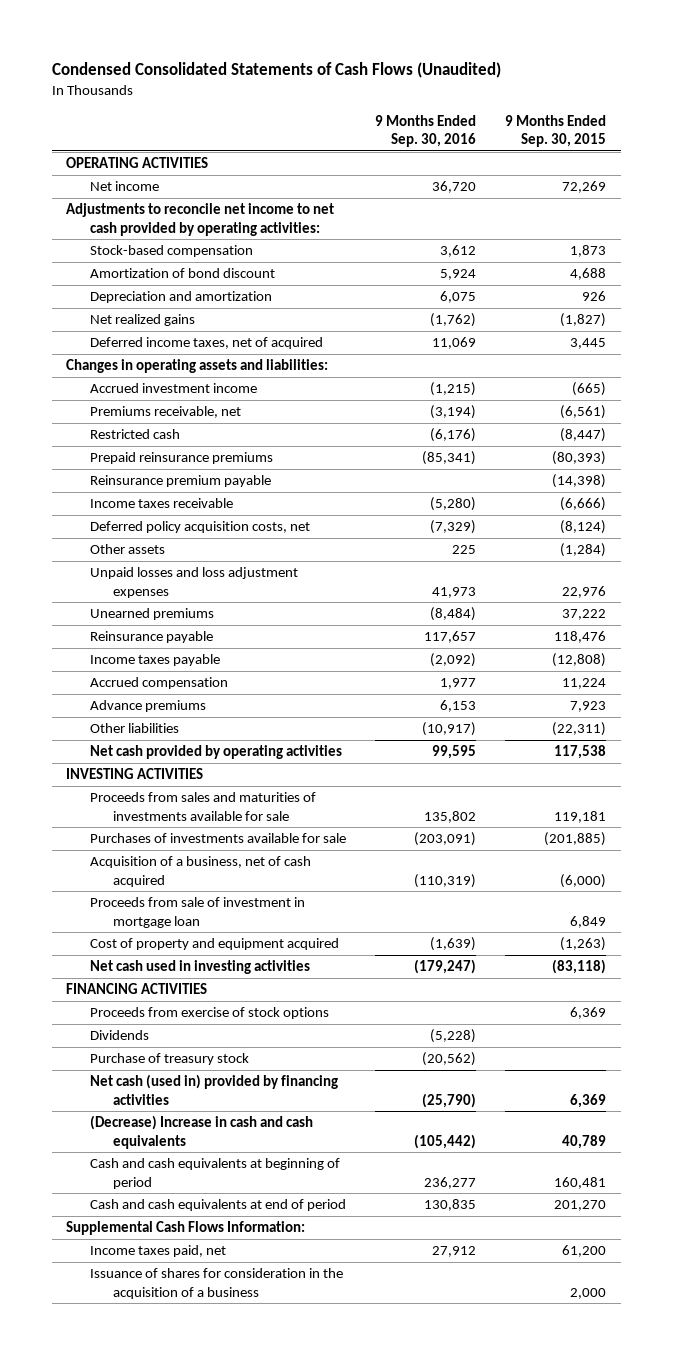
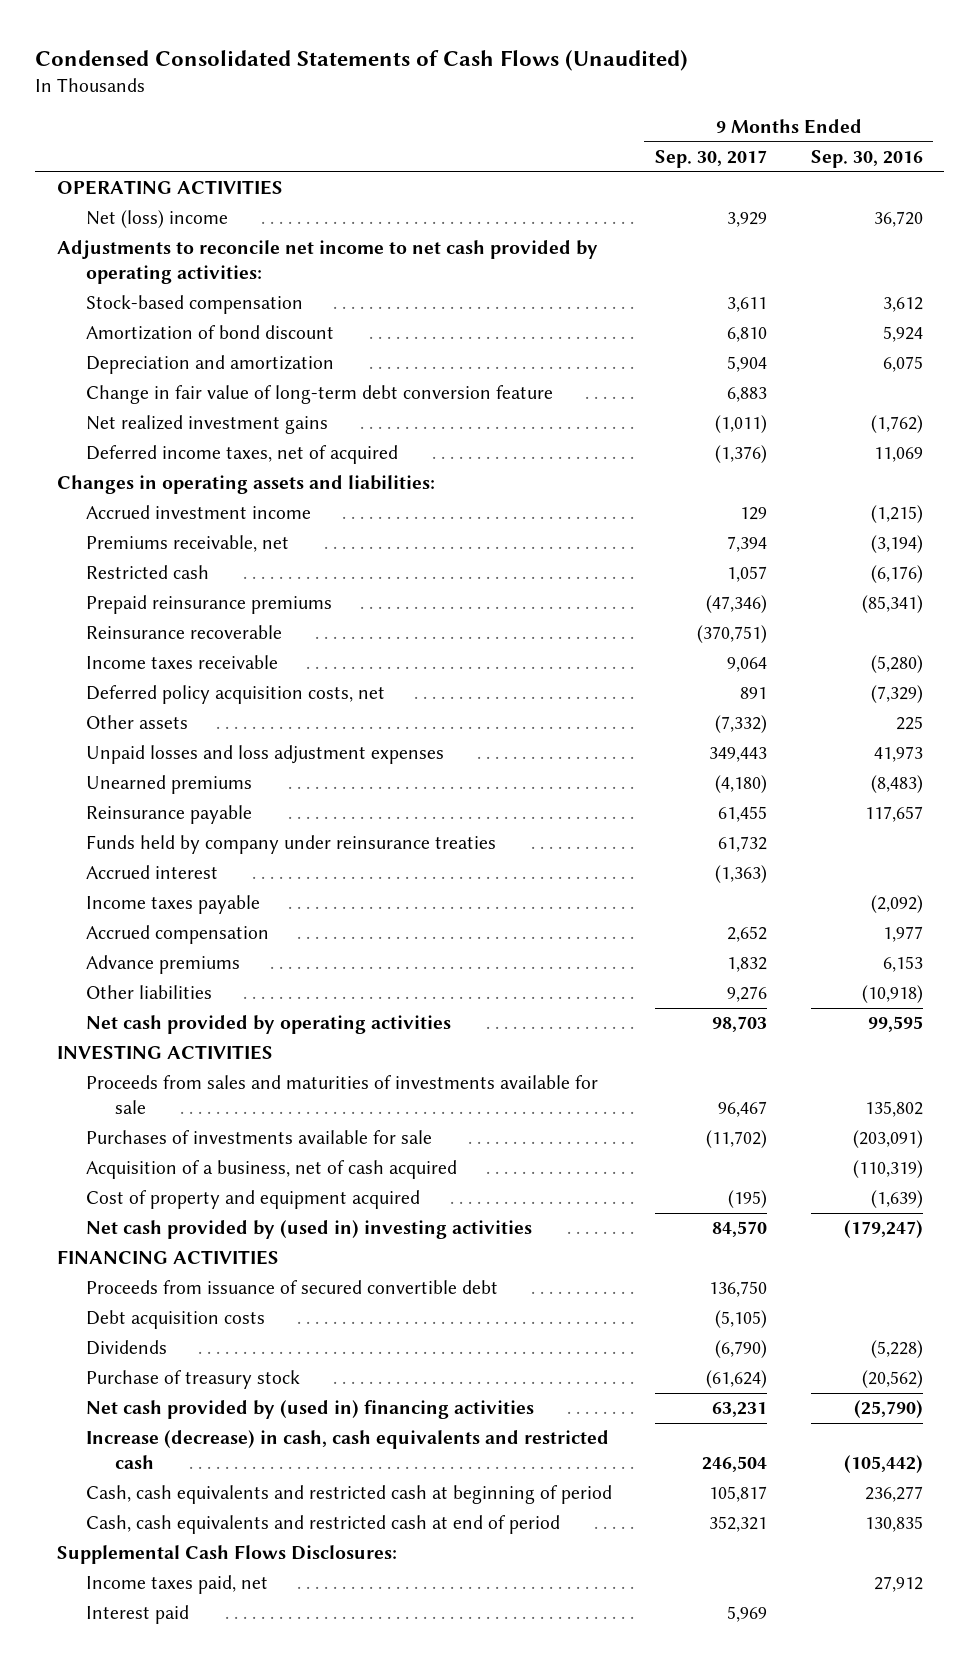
[505,114,607,148] 9 Months Ended Sep. 30, 2015 -> none
none -> [655,150,768,169] Sep. 30, 2017
[89,181,159,192] Net income -> [85,210,228,229] Net (loss) income
none -> [85,385,553,405] Change in fair value of long-term debt conversion feature
[89,314,195,327] Net realized gains -> [85,415,328,435] Net realized investment gains
[89,475,271,488] Reinsurance premium payable -> [85,625,282,640] Reinsurance recoverable
[430,607,477,622] (8,484) -> [870,775,923,794] (8,483)
none -> [85,835,496,855] Funds held by company under reinsurance treaties
none -> [85,865,218,880] Accrued interest
[422,722,477,737] (10,917) -> [861,985,923,1004] (10,918)
[89,897,305,928] Proceeds from sale of investment in mortgage loan -> none
[89,960,310,975] Net cash used in investing activities -> [85,1220,532,1240] Net cash provided by (used in) investing activities
[89,1007,329,1020] Proceeds from exercise of stock options -> none
none -> [85,1280,498,1295] Proceeds from issuance of secured convertible debt
none -> [85,1310,265,1330] Debt acquisition costs
[89,1074,338,1105] Net cash (used in) provided by financing activities -> [85,1400,534,1420] Net cash provided by (used in) financing activities
[89,1115,313,1149] (Decrease) Increase in cash and cash equivalents -> [85,1430,609,1470] Increase (decrease) in cash, cash equivalents and restricted cash
[89,1158,340,1189] Cash and cash equivalents at beginning of period -> [85,1485,612,1505] Cash, cash equivalents and restricted cash at beginning of period
[89,1199,346,1212] Cash and cash equivalents at end of period -> [85,1515,560,1535] Cash, cash equivalents and restricted cash at end of period
[66,1221,306,1236] Supplemental Cash Flows Information: -> [57,1545,398,1565] Supplemental Cash Flows Disclosures:
[89,1268,343,1299] Issuance of shares for consideration in the acquisition of a business -> none
none -> [85,1605,189,1625] Interest paid

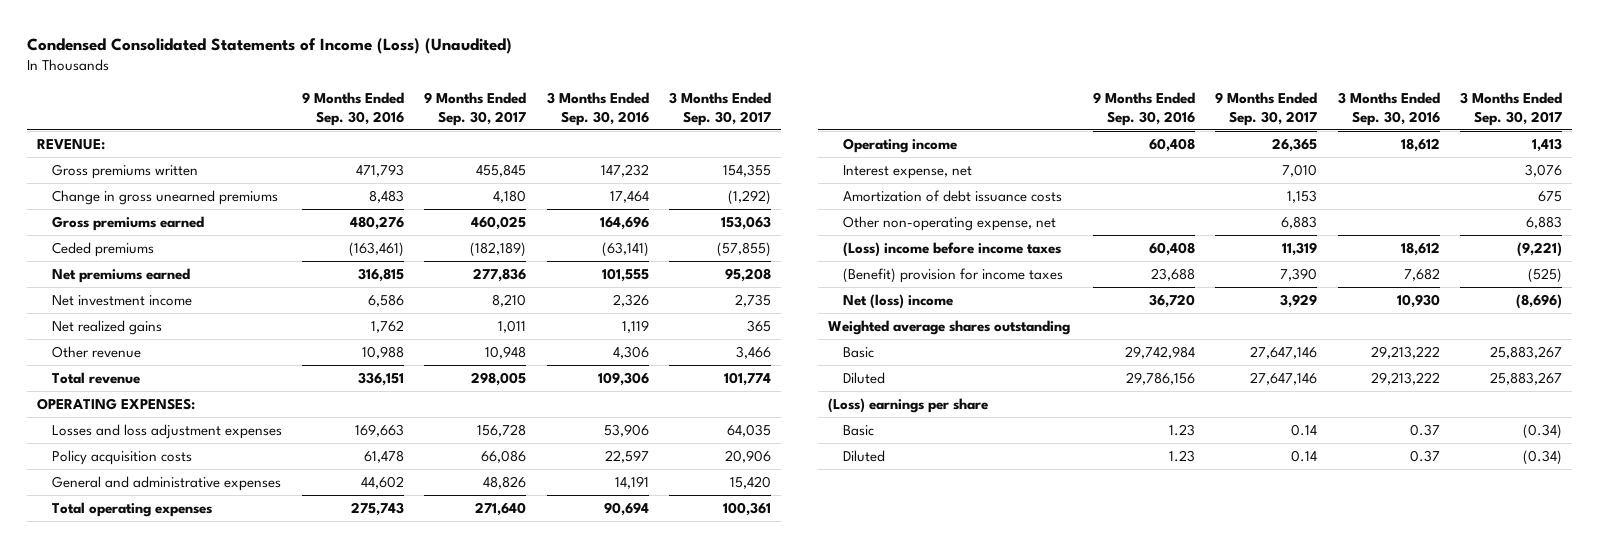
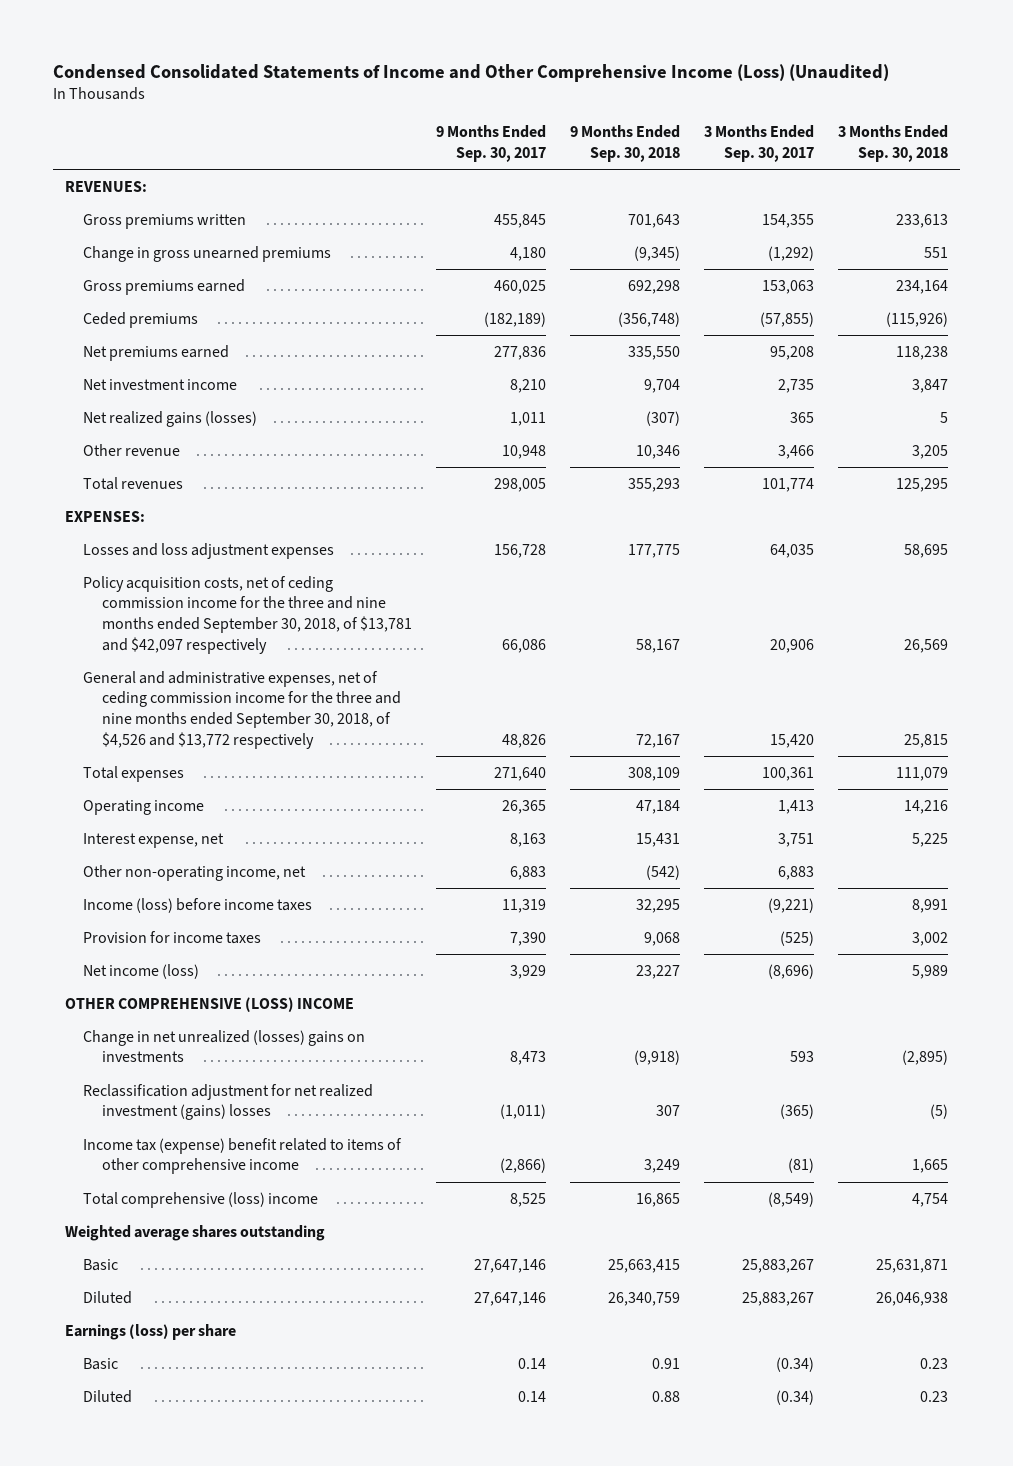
[26,38,512,55] Condensed Consolidated Statements of Income (Loss) (Unaudited) -> [52,63,889,82] Condensed Consolidated Statements of Income and Other Comprehensive Income (Loss) (Unaudited)
[302,91,405,126] 9 Months Ended Sep. 30, 2016 -> none
[546,91,649,126] 3 Months Ended Sep. 30, 2016 -> none
none -> [569,125,680,162] 9 Months Ended Sep. 30, 2018
none -> [837,125,948,162] 3 Months Ended Sep. 30, 2018
[36,138,105,150] REVENUE: -> [64,180,147,192] REVENUES:
[52,319,163,335] Net realized gains -> [83,410,258,427] Net realized gains (losses)
[52,371,141,384] Total revenue -> [83,476,184,490] Total revenues
[36,397,195,410] OPERATING EXPENSES: -> [64,510,145,522] EXPENSES:
[52,449,193,465] Policy acquisition costs -> [83,575,412,654] Policy acquisition costs, net of ceding commission income for the three and nine months ended September 30, 2018, of $13,781 and $42,097 respectively
[52,475,282,491] General and administrative expenses -> [83,670,401,749] General and administrative expenses, net of ceding commission income for the three and nine months ended September 30, 2018, of $4,526 and $13,772 respectively
[52,501,213,517] Total operating expenses -> [83,765,185,782] Total expenses
[843,189,1063,202] Amortization of debt issuance costs -> none
[1282,163,1318,177] 7,010 -> [509,832,546,847] 8,163
[1524,163,1562,177] 3,076 -> [777,832,814,847] 3,751
[843,215,1057,231] Other non-operating expense, net -> [83,864,307,881] Other non-operating income, net
[843,241,1062,257] (Loss) income before income taxes -> [83,897,313,913] Income (loss) before income taxes
[843,267,1064,283] (Benefit) provision for income taxes -> [83,930,262,944] Provision for income taxes
[843,293,954,309] Net (loss) income -> [83,963,200,979] Net income (loss)
none -> [64,996,354,1012] OTHER COMPREHENSIVE (LOSS) INCOME
none -> [83,1029,366,1063] Change in net unrealized (losses) gains on investments
none -> [83,1083,374,1121] Reclassification adjustment for net realized investment (gains) losses
none -> [83,1137,403,1175] Income tax (expense) benefit related to items of other comprehensive income
none -> [83,1191,319,1208] Total comprehensive (loss) income
[827,397,988,413] (Loss) earnings per share -> [64,1323,236,1340] Earnings (loss) per share

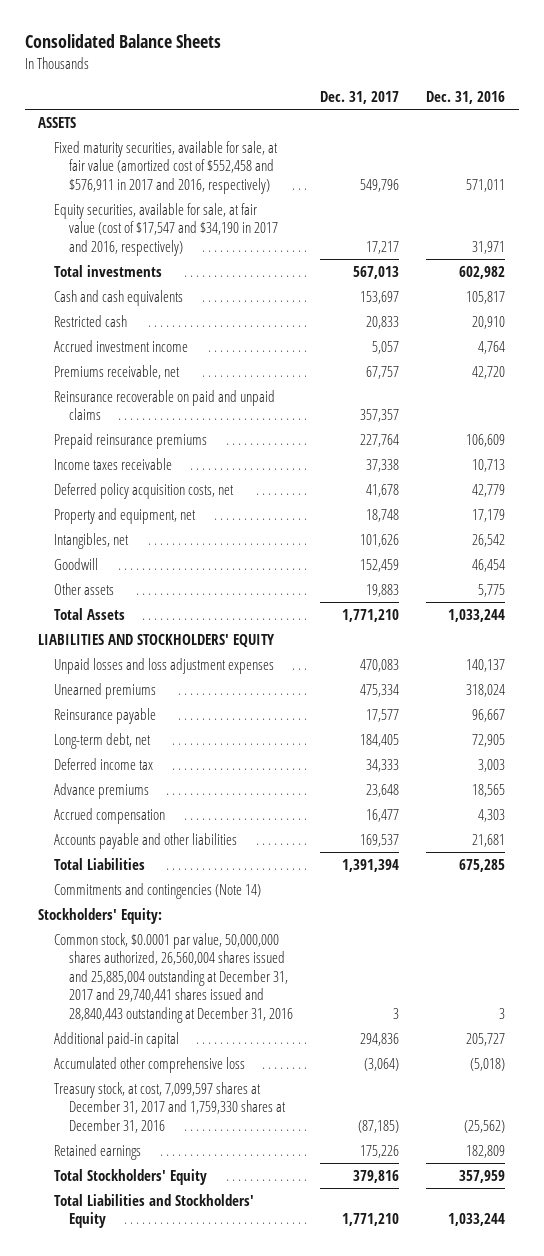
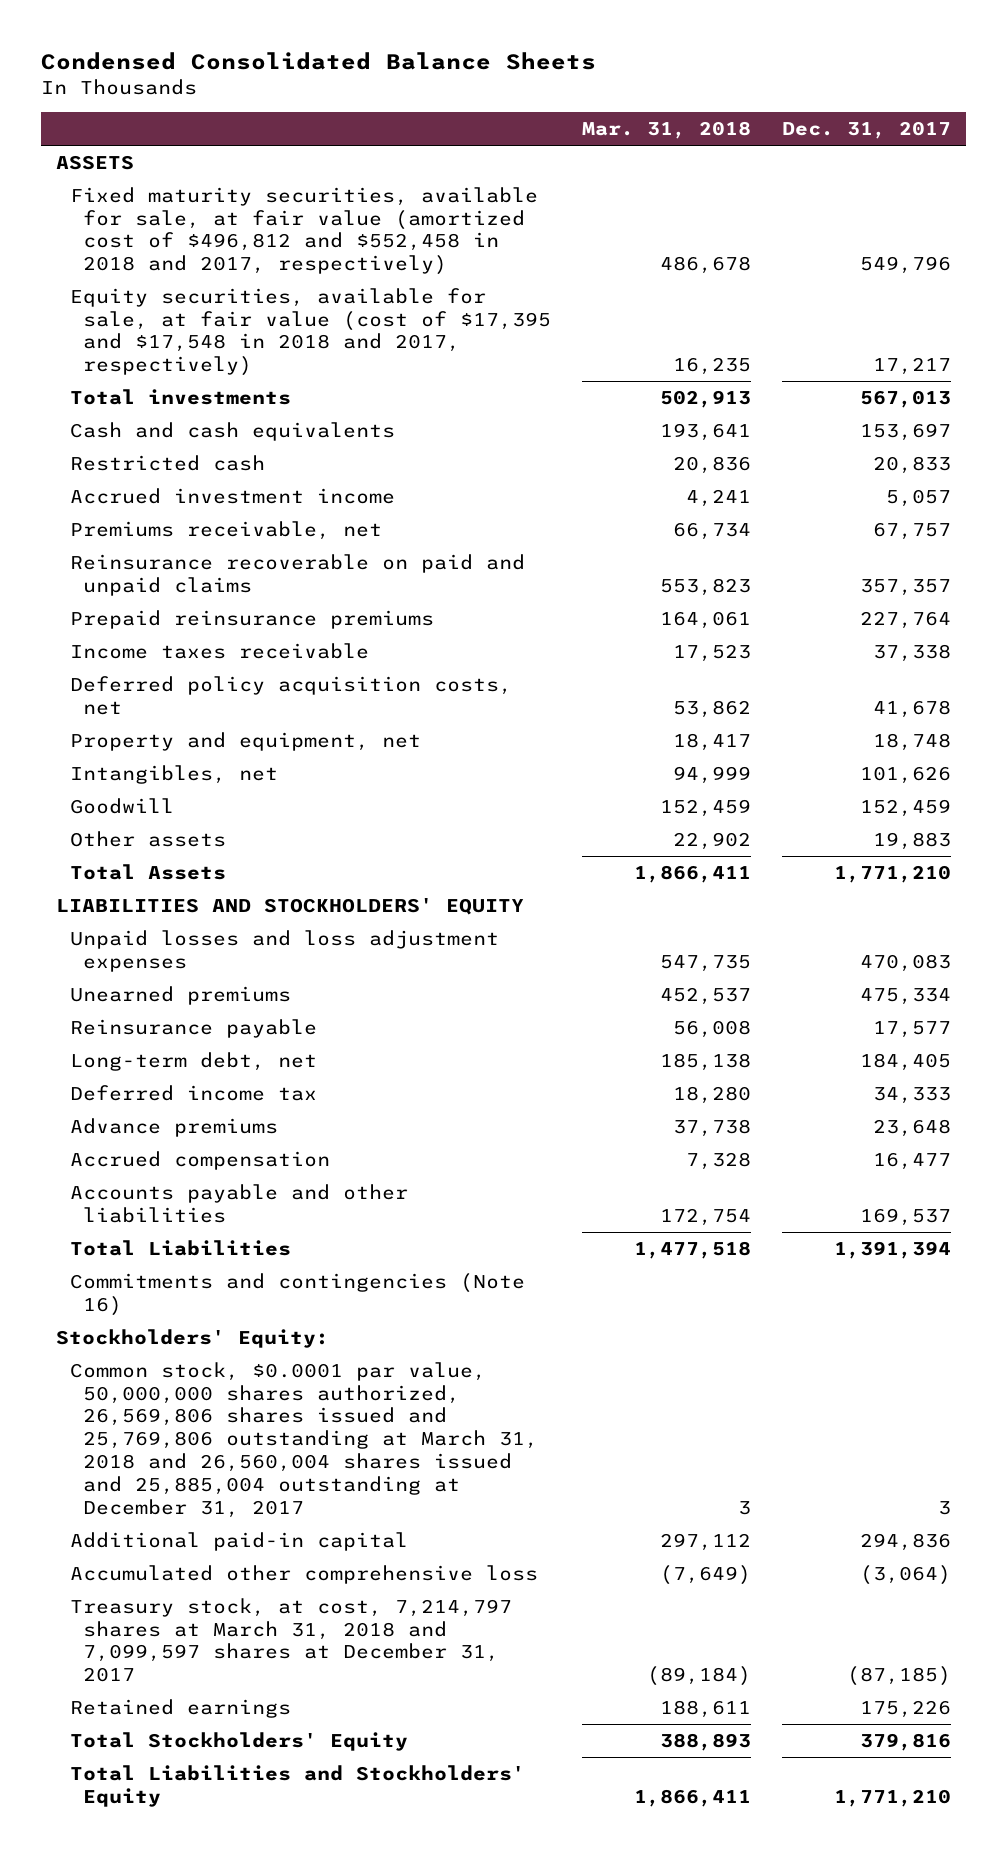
[24,34,221,49] Consolidated Balance Sheets -> [41,52,597,71] Condensed Consolidated Balance Sheets
[426,90,506,104] Dec. 31, 2016 -> none
none -> [581,121,751,140] Mar. 31, 2018
[53,140,278,194] Fixed maturity securities, available for sale, at fair value (amortized cost of $552,458 and $576,911 in 2017 and 2016, respectively) -> [69,186,538,276] Fixed maturity securities, available for sale, at fair value (amortized cost of $496,812 and $552,458 in 2018 and 2017, respectively)
[53,202,279,256] Equity securities, available for sale, at fair value (cost of $17,547 and $34,190 in 2017 and 2016, respectively) -> [69,287,551,377] Equity securities, available for sale, at fair value (cost of $17,395 and $17,548 in 2018 and 2017, respectively)
[53,882,261,899] Commitments and contingencies (Note 14) -> [69,1272,525,1316] Commitments and contingencies (Note 16)
[53,932,294,1023] Common stock, $0.0001 par value, 50,000,000 shares authorized, 26,560,004 shares issued and 25,885,004 outstanding at December 31, 2017 and 29,740,441 shares issued and 28,840,443 outstanding at December 31, 2016 -> [69,1361,538,1518] Common stock, $0.0001 par value, 50,000,000 shares authorized, 26,569,806 shares issued and 25,769,806 outstanding at March 31, 2018 and 26,560,004 shares issued and 25,885,004 outstanding at December 31, 2017
[53,1081,287,1133] Treasury stock, at cost, 7,099,597 shares at December 31, 2017 and 1,759,330 shares at December 31, 2016 -> [69,1597,512,1683] Treasury stock, at cost, 7,214,797 shares at March 31, 2018 and 7,099,597 shares at December 31, 2017

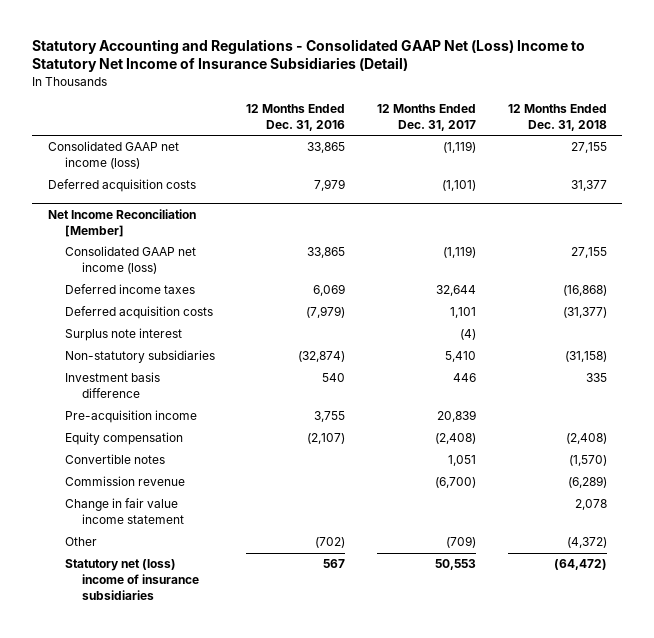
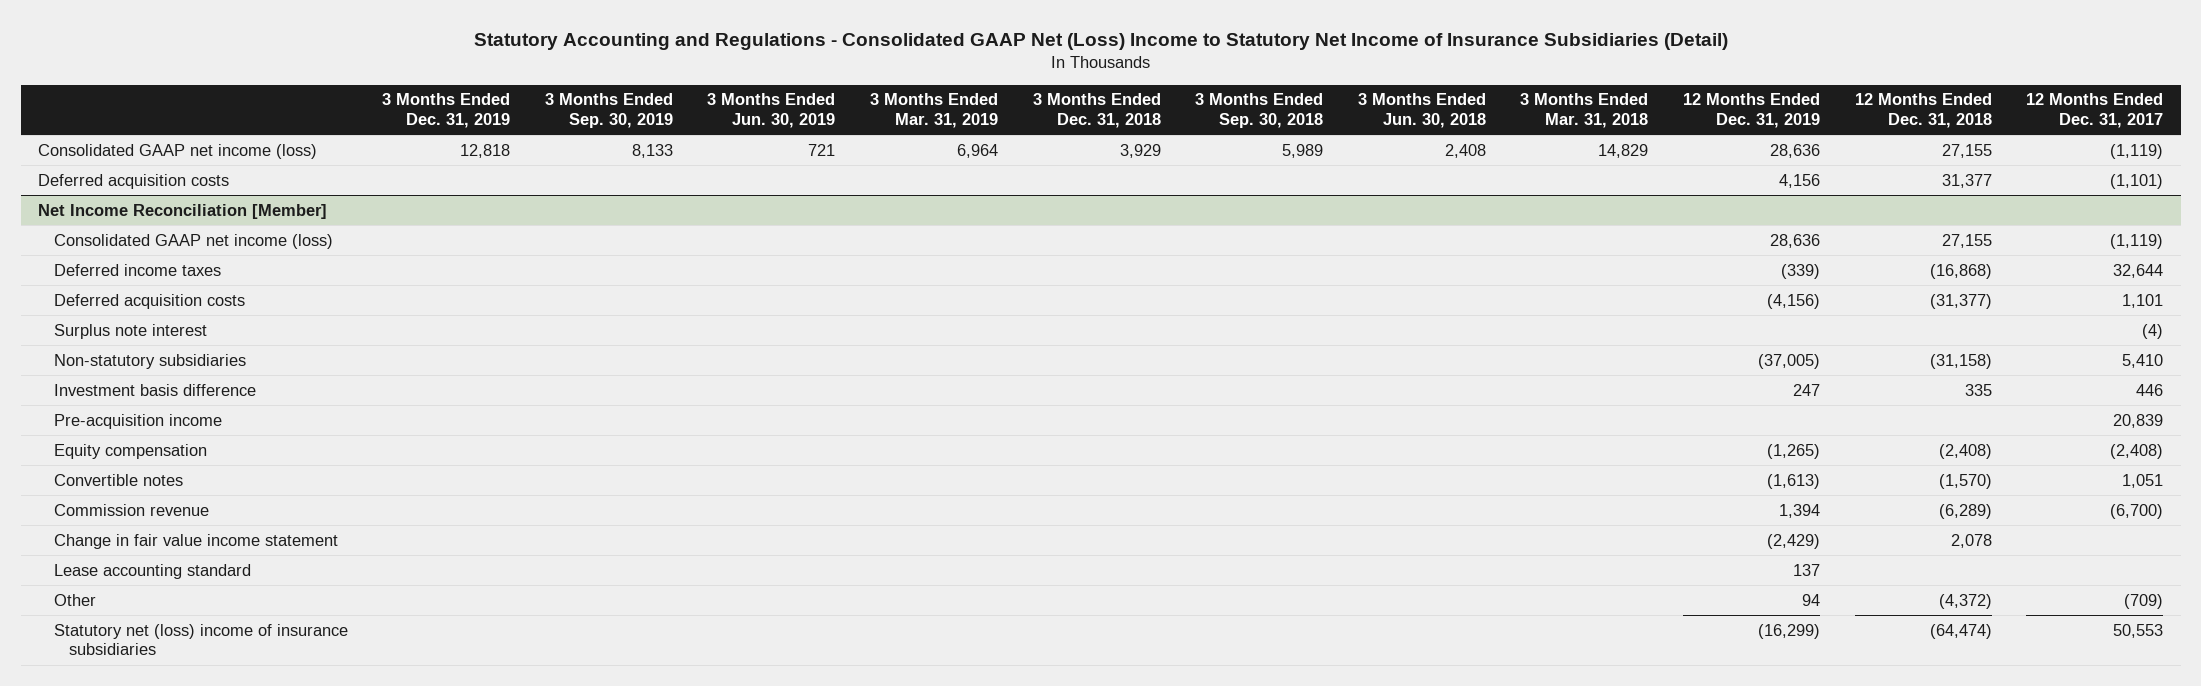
[246,104,346,131] 12 Months Ended Dec. 31, 2016 -> none
none -> [382,93,511,129] 3 Months Ended Dec. 31, 2019
none -> [544,93,673,129] 3 Months Ended Sep. 30, 2019
none -> [707,93,836,129] 3 Months Ended Jun. 30, 2019
none -> [870,93,999,129] 3 Months Ended Mar. 31, 2019
none -> [1032,93,1161,129] 3 Months Ended Dec. 31, 2018
none -> [1195,93,1324,129] 3 Months Ended Sep. 30, 2018
none -> [1357,93,1486,129] 3 Months Ended Jun. 30, 2018
none -> [1520,93,1649,129] 3 Months Ended Mar. 31, 2018
none -> [1683,93,1821,129] 12 Months Ended Dec. 31, 2019
none -> [53,563,251,579] Lease accounting standard
[553,559,607,571] (64,472) -> [1929,623,1992,639] (64,474)

